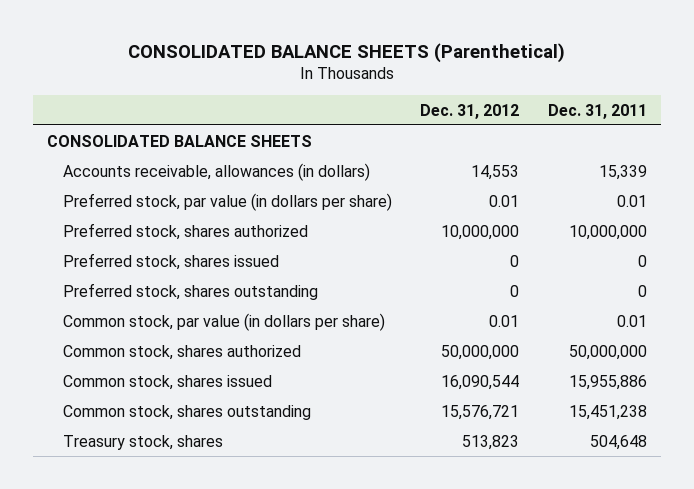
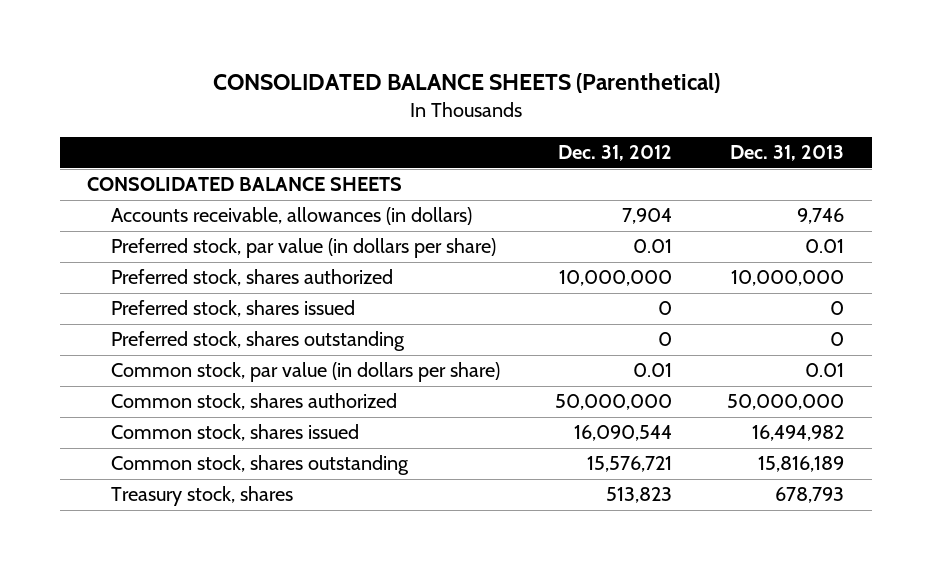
[547,103,647,119] Dec. 31, 2011 -> none
none -> [730,145,845,162] Dec. 31, 2013
[471,164,520,180] 14,553 -> [622,208,673,225] 7,904

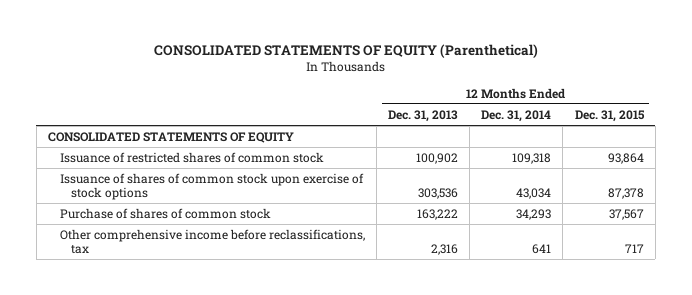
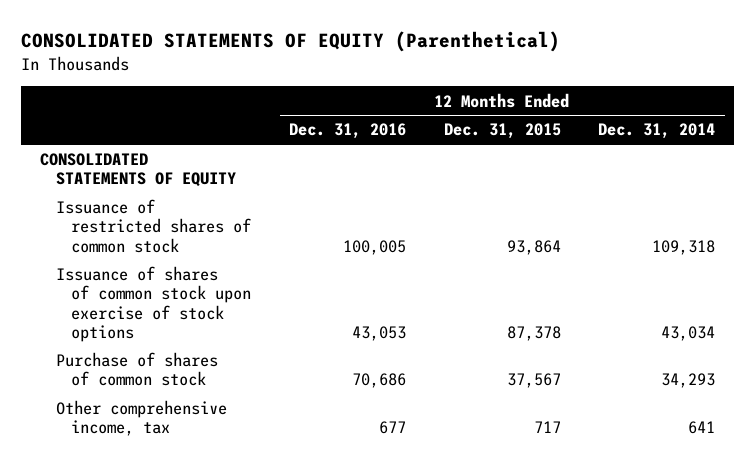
[387,109,458,122] Dec. 31, 2013 -> none
none -> [288,123,406,140] Dec. 31, 2016
[59,228,365,254] Other comprehensive income before reclassifications, tax -> [55,400,227,437] Other comprehensive income, tax

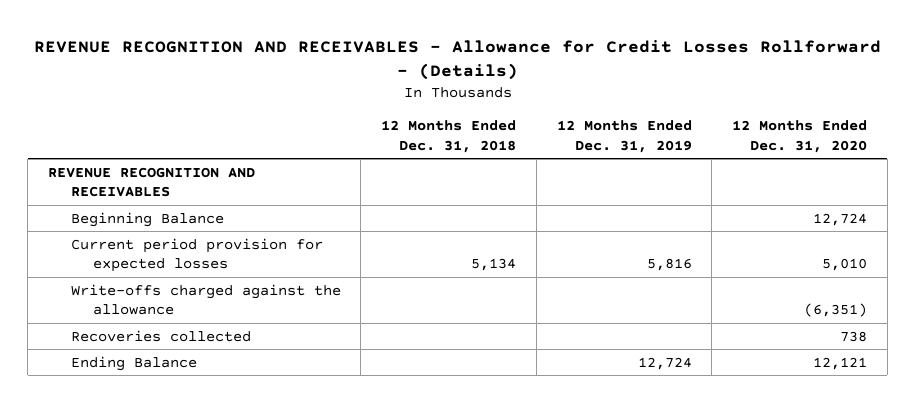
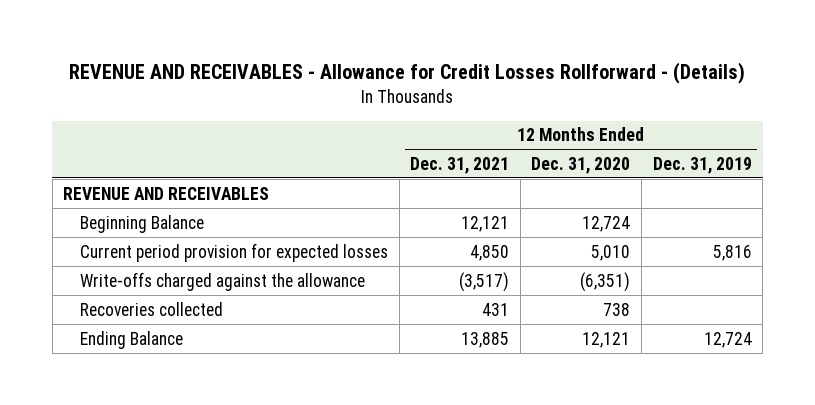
[33,39,881,81] REVENUE RECOGNITION AND RECEIVABLES - Allowance for Credit Losses Rollforward - (Details) -> [69,62,746,85] REVENUE AND RECEIVABLES - Allowance for Credit Losses Rollforward - (Details)
[381,120,517,153] 12 Months Ended Dec. 31, 2018 -> none
none -> [410,156,510,174] Dec. 31, 2021
[47,166,255,198] REVENUE RECOGNITION AND RECEIVABLES -> [63,186,270,200] REVENUE AND RECEIVABLES

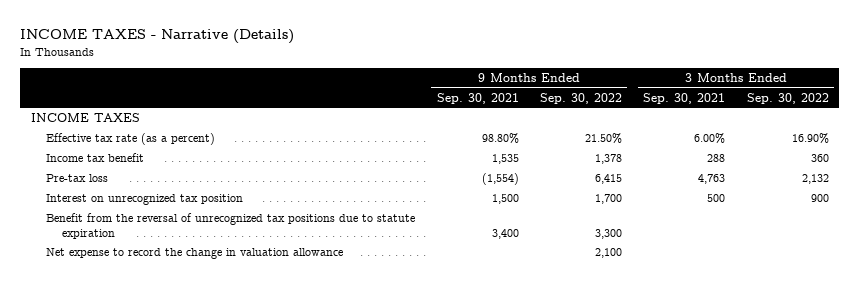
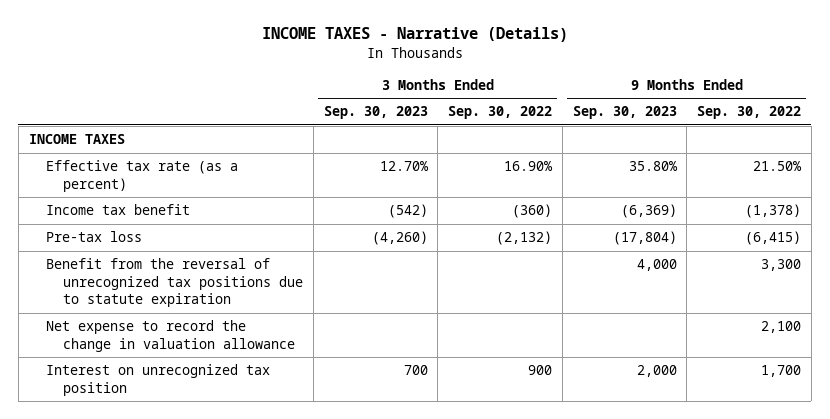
[436,92,519,104] Sep. 30, 2021 -> none
[643,92,726,104] Sep. 30, 2021 -> none
none -> [323,106,428,120] Sep. 30, 2023
none -> [572,106,677,120] Sep. 30, 2023
[594,154,622,165] 1,378 -> [745,204,802,219] (1,378)
[810,154,829,163] 360 -> [512,204,553,219] (360)
[594,174,622,185] 6,415 -> [745,231,802,246] (6,415)
[801,174,829,185] 2,132 -> [496,231,553,246] (2,132)
[46,194,244,206] Interest on unrecognized tax position -> [45,364,270,396] Interest on unrecognized tax position

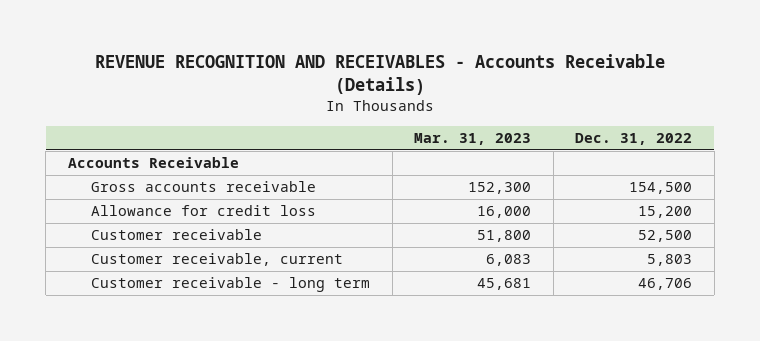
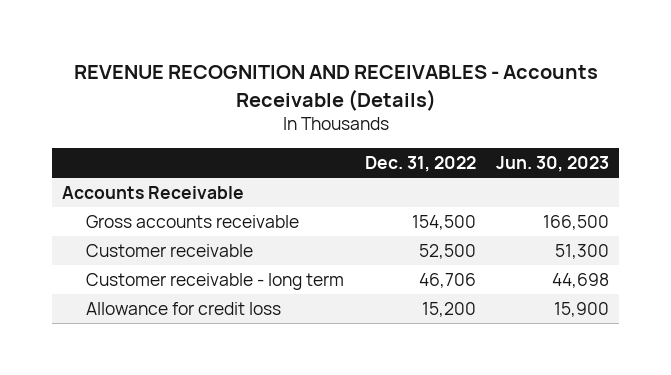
[414,133,532,146] Mar. 31, 2023 -> none
none -> [495,155,609,172] Jun. 30, 2023
[91,253,344,267] Customer receivable, current -> none
[91,205,317,217] Allowance for credit loss -> [86,302,282,316] Allowance for credit loss

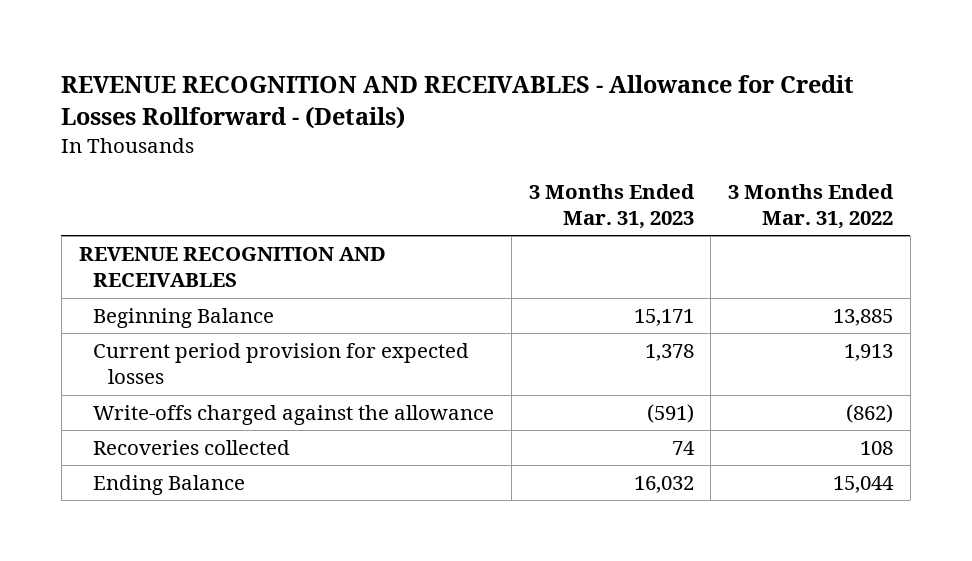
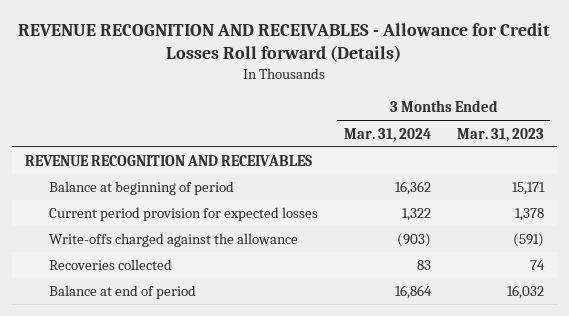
[61,75,855,130] REVENUE RECOGNITION AND RECEIVABLES - Allowance for Credit Losses Rollforward - (Details) -> [18,22,551,62] REVENUE RECOGNITION AND RECEIVABLES - Allowance for Credit Losses Roll forward (Details)
[728,183,895,230] 3 Months Ended Mar. 31, 2022 -> none
none -> [343,127,431,142] Mar. 31, 2024
[93,308,275,329] Beginning Balance -> [48,181,234,196] Balance at beginning of period
[93,475,246,496] Ending Balance -> [48,285,196,300] Balance at end of period

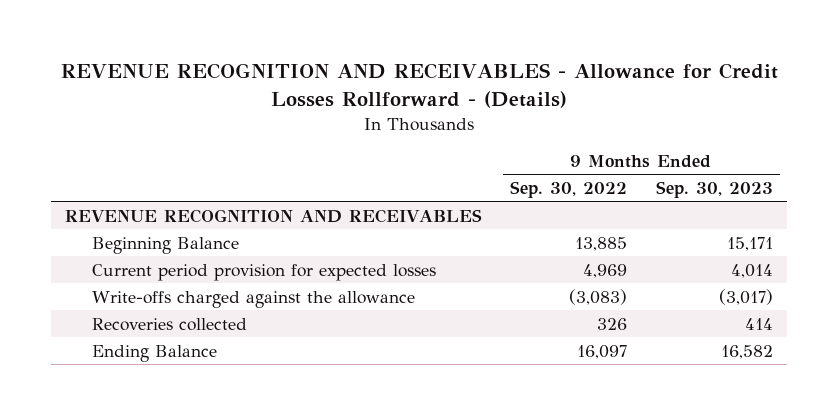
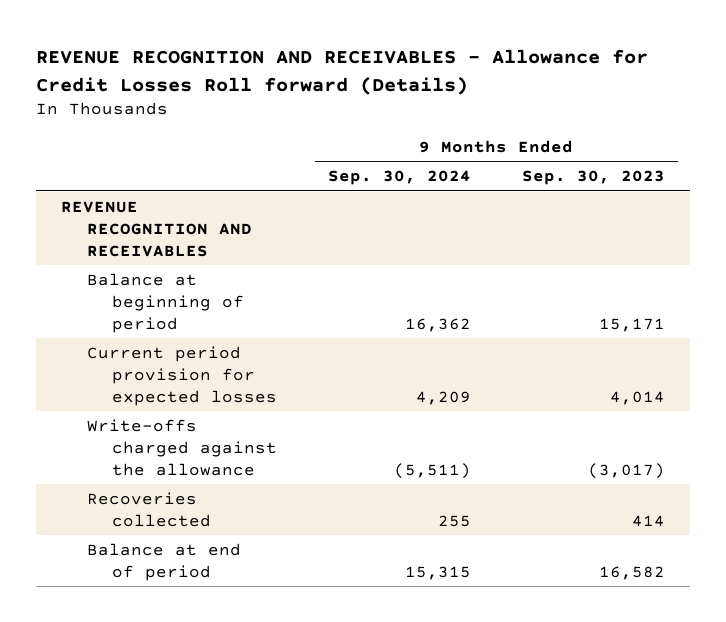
[60,63,778,108] REVENUE RECOGNITION AND RECEIVABLES - Allowance for Credit Losses Rollforward - (Details) -> [35,49,648,95] REVENUE RECOGNITION AND RECEIVABLES - Allowance for Credit Losses Roll forward (Details)
[510,181,628,199] Sep. 30, 2022 -> none
none -> [327,170,471,186] Sep. 30, 2024
[91,236,239,254] Beginning Balance -> [86,272,245,333] Balance at beginning of period
[91,344,217,362] Ending Balance -> [86,542,241,581] Balance at end of period

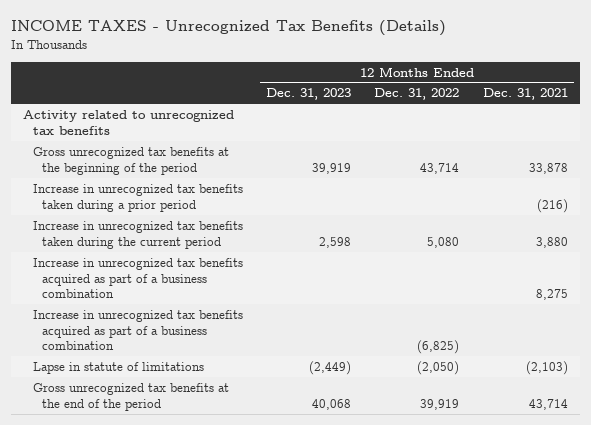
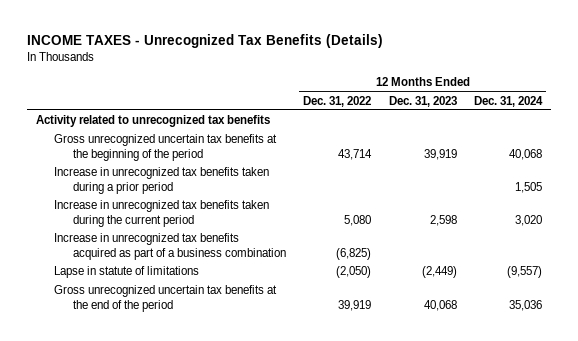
[482,88,568,101] Dec. 31, 2021 -> none
none -> [474,95,544,107] Dec. 31, 2024
[32,146,229,175] Gross unrecognized tax benefits at the beginning of the period -> [54,134,278,161] Gross unrecognized uncertain tax benefits at the beginning of the period
[32,257,243,299] Increase in unrecognized tax benefits acquired as part of a business combination -> none
[32,382,229,411] Gross unrecognized tax benefits at the end of the period -> [54,285,278,312] Gross unrecognized uncertain tax benefits at the end of the period

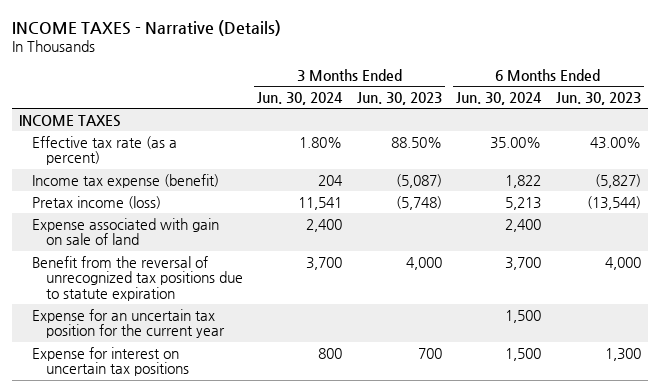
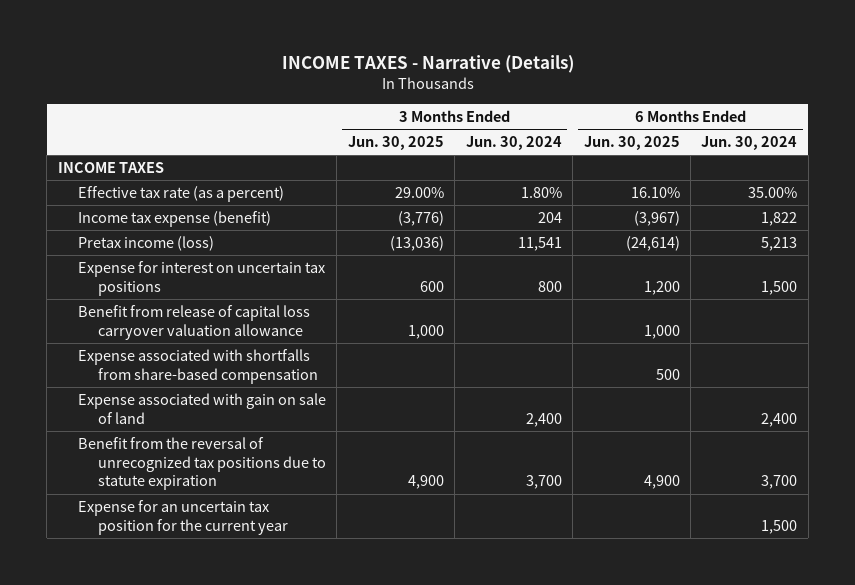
[356,92,442,106] Jun. 30, 2023 -> none
[555,92,641,106] Jun. 30, 2023 -> none
none -> [347,136,444,151] Jun. 30, 2025
none -> [583,136,680,151] Jun. 30, 2025
[32,346,190,377] Expense for interest on uncertain tax positions -> [77,260,325,296] Expense for interest on uncertain tax positions
none -> [77,304,310,340] Benefit from release of capital loss carryover valuation allowance
none -> [77,348,318,384] Expense associated with shortfalls from share-based compensation

